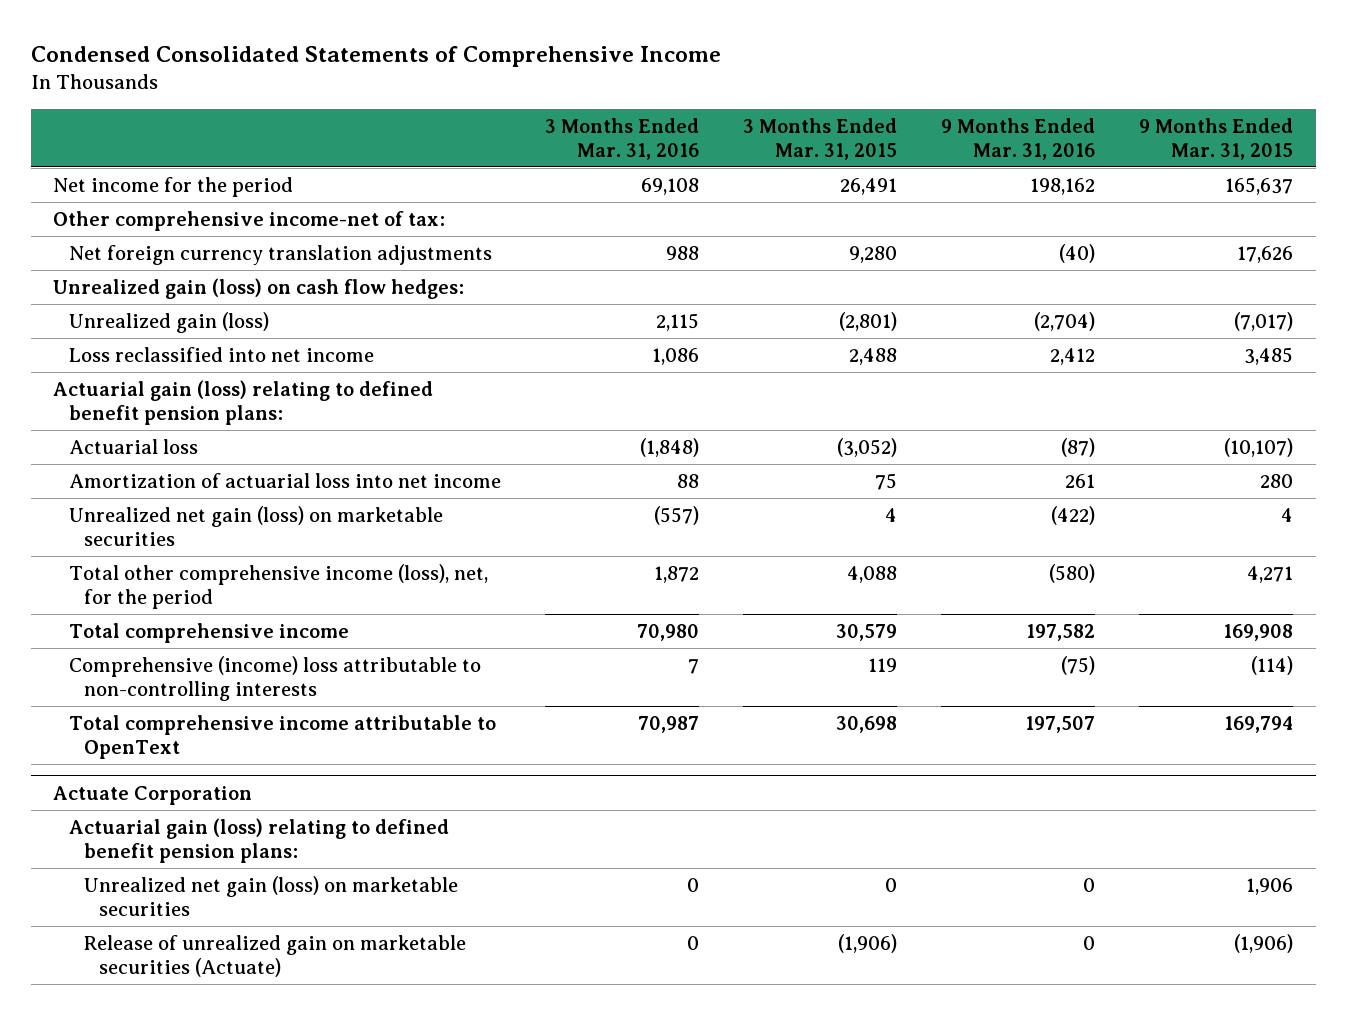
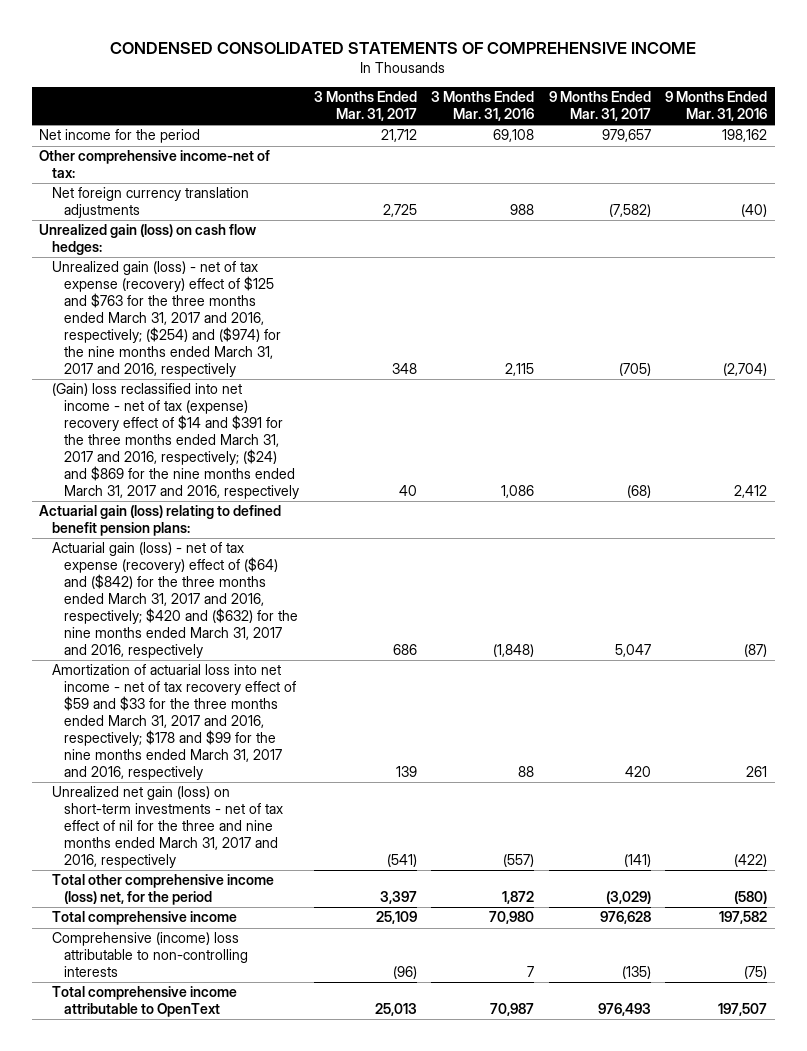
[31,46,722,68] Condensed Consolidated Statements of Comprehensive Income -> [110,41,697,54] CONDENSED CONSOLIDATED STATEMENTS OF COMPREHENSIVE INCOME
[743,117,898,160] 3 Months Ended Mar. 31, 2015 -> none
[1139,117,1294,160] 9 Months Ended Mar. 31, 2015 -> none
none -> [313,91,417,122] 3 Months Ended Mar. 31, 2017
none -> [548,91,651,122] 9 Months Ended Mar. 31, 2017
[68,311,269,333] Unrealized gain (loss) -> [51,261,282,378] Unrealized gain (loss) - net of tax expense (recovery) effect of $125 and $763 for the three months ended March 31, 2017 and 2016, respectively; ($254) and ($974) for the nine months ended March 31, 2017 and 2016, respectively
[68,346,374,362] Loss reclassified into net income -> [51,383,300,500] (Gain) loss reclassified into net income - net of tax (expense) recovery effect of $14 and $391 for the three months ended March 31, 2017 and 2016, respectively; ($24) and $869 for the nine months ended March 31, 2017 and 2016, respectively
[68,438,198,454] Actuarial loss -> [51,542,299,659] Actuarial gain (loss) - net of tax expense (recovery) effect of ($64) and ($842) for the three months ended March 31, 2017 and 2016, respectively; $420 and ($632) for the nine months ended March 31, 2017 and 2016, respectively
[68,472,501,488] Amortization of actuarial loss into net income -> [51,664,297,781] Amortization of actuarial loss into net income - net of tax recovery effect of $59 and $33 for the three months ended March 31, 2017 and 2016, respectively; $178 and $99 for the nine months ended March 31, 2017 and 2016, respectively
[68,505,443,546] Unrealized net gain (loss) on marketable securities -> [51,786,284,869] Unrealized net gain (loss) on short-term investments - net of tax effect of nil for the three and nine months ended March 31, 2017 and 2016, respectively
[68,563,488,609] Total other comprehensive income (loss), net, for the period -> [51,874,274,906] Total other comprehensive income (loss) net, for the period
[53,785,253,805] Actuate Corporation -> none
[68,817,449,863] Actuarial gain (loss) relating to defined benefit pension plans: -> none
[83,875,458,916] Unrealized net gain (loss) on marketable securities -> none
[83,934,466,977] Release of unrealized gain on marketable securities (Actuate) -> none

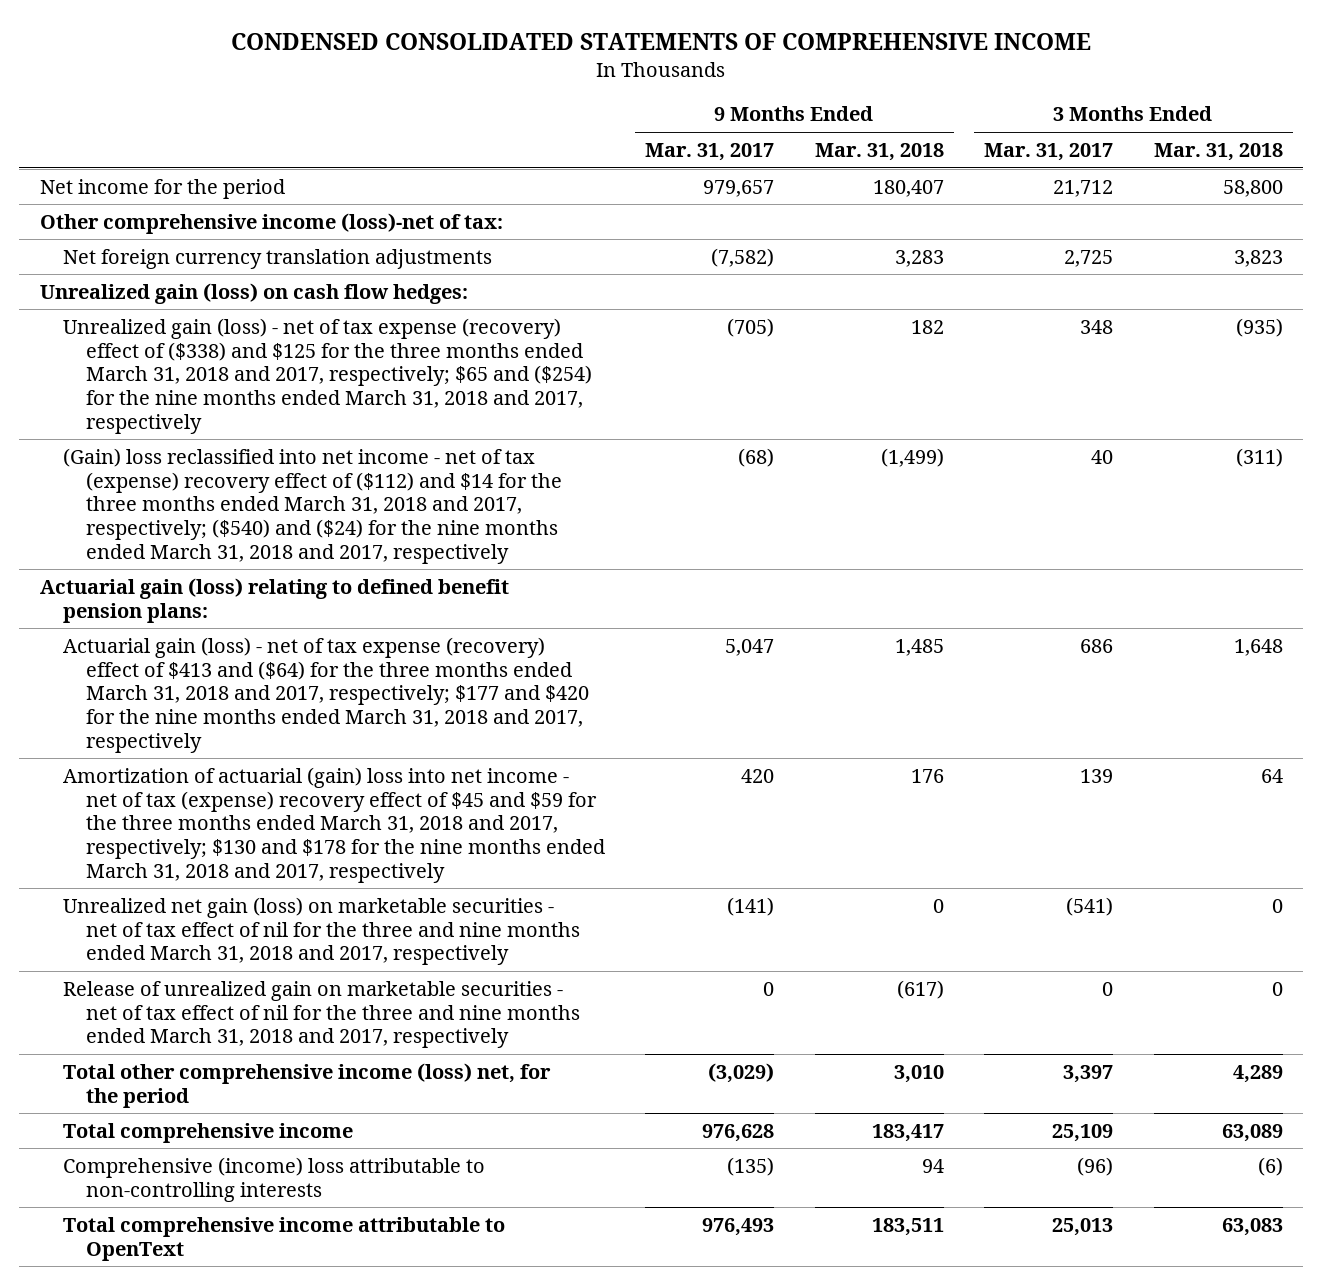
[431,91,535,122] 3 Months Ended Mar. 31, 2016 -> none
[665,91,768,122] 9 Months Ended Mar. 31, 2016 -> none
none -> [814,142,944,161] Mar. 31, 2018
none -> [1153,142,1283,161] Mar. 31, 2018
[39,150,271,179] Other comprehensive income-net of tax: -> [39,212,503,234] Other comprehensive income (loss)-net of tax:
[51,261,282,378] Unrealized gain (loss) - net of tax expense (recovery) effect of $125 and $763 for the three months ended March 31, 2017 and 2016, respectively; ($254) and ($974) for the nine months ended March 31, 2017 and 2016, respectively -> [62,317,592,434] Unrealized gain (loss) - net of tax expense (recovery) effect of ($338) and $125 for the three months ended March 31, 2018 and 2017, respectively; $65 and ($254) for the nine months ended March 31, 2018 and 2017, respectively
[51,383,300,500] (Gain) loss reclassified into net income - net of tax (expense) recovery effect of $14 and $391 for the three months ended March 31, 2017 and 2016, respectively; ($24) and $869 for the nine months ended March 31, 2017 and 2016, respectively -> [62,447,562,564] (Gain) loss reclassified into net income - net of tax (expense) recovery effect of ($112) and $14 for the three months ended March 31, 2018 and 2017, respectively; ($540) and ($24) for the nine months ended March 31, 2018 and 2017, respectively
[51,542,299,659] Actuarial gain (loss) - net of tax expense (recovery) effect of ($64) and ($842) for the three months ended March 31, 2017 and 2016, respectively; $420 and ($632) for the nine months ended March 31, 2017 and 2016, respectively -> [62,636,589,753] Actuarial gain (loss) - net of tax expense (recovery) effect of $413 and ($64) for the three months ended March 31, 2018 and 2017, respectively; $177 and $420 for the nine months ended March 31, 2018 and 2017, respectively
[51,664,297,781] Amortization of actuarial loss into net income - net of tax recovery effect of $59 and $33 for the three months ended March 31, 2017 and 2016, respectively; $178 and $99 for the nine months ended March 31, 2017 and 2016, respectively -> [62,766,605,883] Amortization of actuarial (gain) loss into net income - net of tax (expense) recovery effect of $45 and $59 for the three months ended March 31, 2018 and 2017, respectively; $130 and $178 for the nine months ended March 31, 2018 and 2017, respectively
[51,786,284,869] Unrealized net gain (loss) on short-term investments - net of tax effect of nil for the three and nine months ended March 31, 2017 and 2016, respectively -> [62,896,580,966] Unrealized net gain (loss) on marketable securities - net of tax effect of nil for the three and nine months ended March 31, 2018 and 2017, respectively
none -> [62,980,580,1049] Release of unrealized gain on marketable securities - net of tax effect of nil for the three and nine months ended March 31, 2018 and 2017, respectively

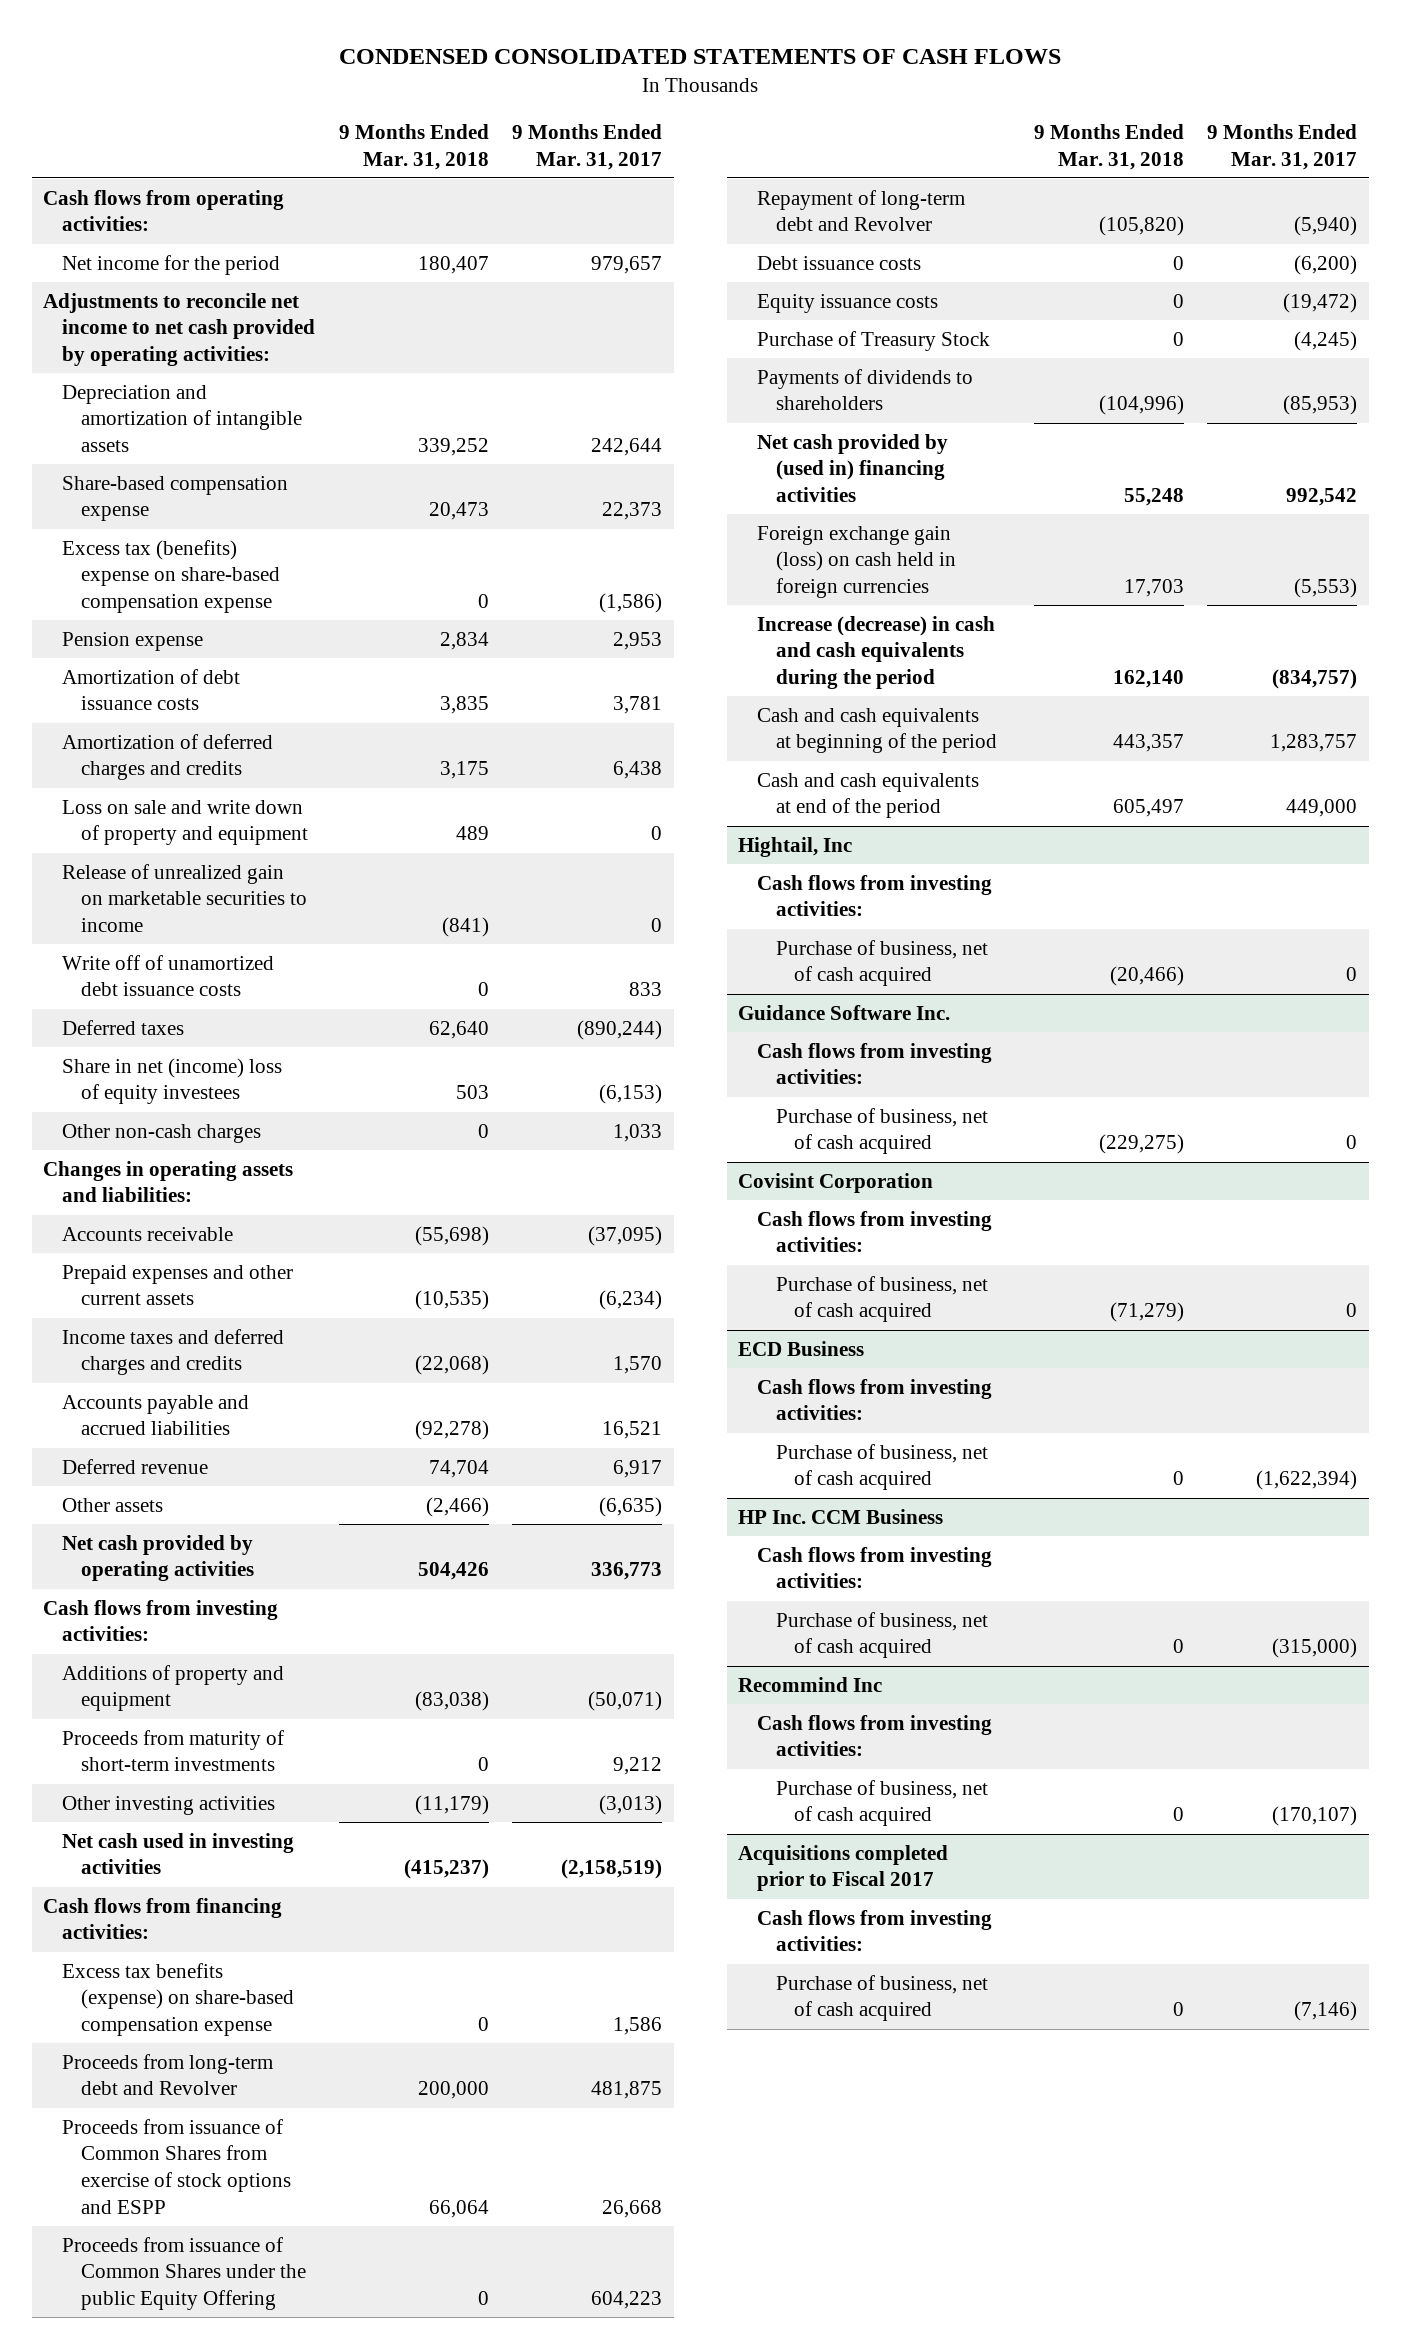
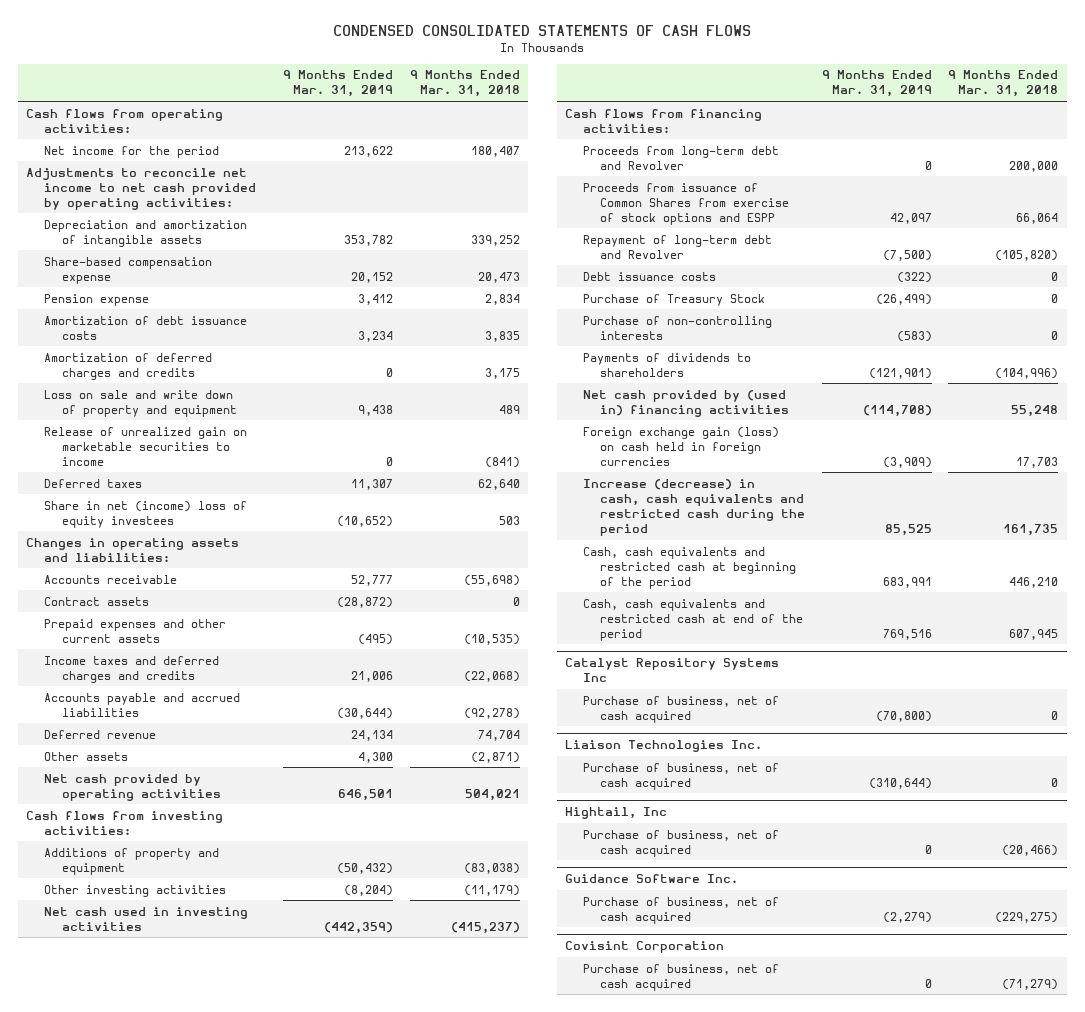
[512,124,663,170] 9 Months Ended Mar. 31, 2017 -> none
none -> [283,70,394,98] 9 Months Ended Mar. 31, 2019
[62,539,280,614] Excess tax (benefits) expense on share-based compensation expense -> none
[62,954,275,997] Write off of unamortized debt issuance costs -> none
[62,1123,262,1143] Other non-cash charges -> none
none -> [44,596,150,606] Contract assets
[425,1496,489,1517] (2,466) -> [470,751,520,763] (2,871)
[417,1562,489,1581] 504,426 -> [464,788,520,801] 504,021
[62,1729,285,1772] Proceeds from maturity of short-term investments -> none
[62,1962,294,2037] Excess tax benefits (expense) on share-based compensation expense -> none
[62,2236,306,2311] Proceeds from issuance of Common Shares under the public Equity Offering -> none
[757,293,939,313] Equity issuance costs -> none
none -> [582,315,772,340] Purchase of non-controlling interests
[757,615,996,690] Increase (decrease) in cash and cash equivalents during the period -> [582,478,806,536] Increase (decrease) in cash, cash equivalents and restricted cash during the period
[1112,670,1184,689] 162,140 -> [1003,523,1059,536] 161,735
[757,707,997,754] Cash and cash equivalents at beginning of the period -> [582,546,797,589] Cash, cash equivalents and restricted cash at beginning of the period
[1112,734,1184,753] 443,357 -> [1009,576,1059,588] 446,210
[757,772,980,819] Cash and cash equivalents at end of the period -> [582,598,804,641] Cash, cash equivalents and restricted cash at end of the period
[1112,799,1184,818] 605,497 -> [1009,628,1059,640] 607,945
none -> [565,658,780,683] Catalyst Repository Systems Inc
none -> [582,695,779,723] Purchase of business, net of cash acquired
none -> [565,740,763,753] Liaison Technologies Inc.
none -> [582,762,779,790] Purchase of business, net of cash acquired
[757,874,993,917] Cash flows from investing activities: -> none
[757,1042,993,1085] Cash flows from investing activities: -> none
[757,1210,993,1253] Cash flows from investing activities: -> none
[738,1340,865,1356] ECD Business -> none
[757,1378,993,1421] Cash flows from investing activities: -> none
[775,1443,988,1491] Purchase of business, net of cash acquired -> none
[738,1508,944,1524] HP Inc. CCM Business -> none
[757,1546,993,1589] Cash flows from investing activities: -> none
[775,1611,988,1659] Purchase of business, net of cash acquired -> none
[738,1676,883,1692] Recommind Inc -> none
[757,1714,993,1757] Cash flows from investing activities: -> none
[775,1779,988,1827] Purchase of business, net of cash acquired -> none
[738,1844,949,1892] Acquisitions completed prior to Fiscal 2017 -> none
[757,1909,993,1952] Cash flows from investing activities: -> none
[775,1974,988,2022] Purchase of business, net of cash acquired -> none

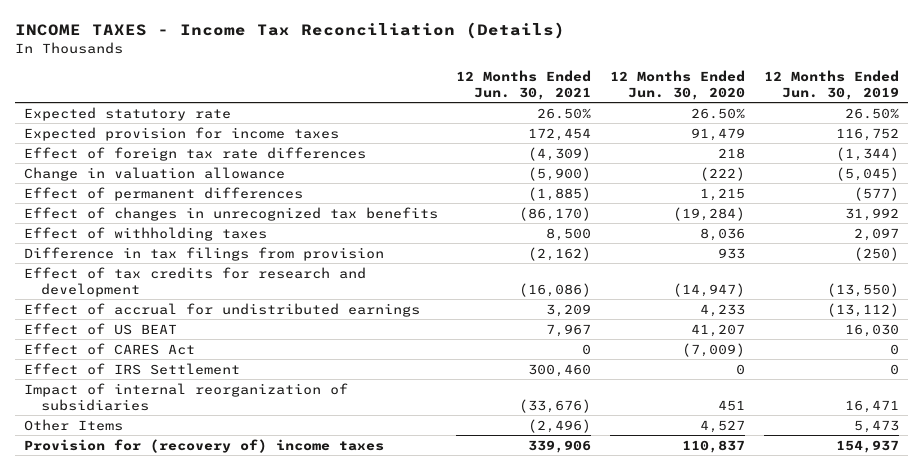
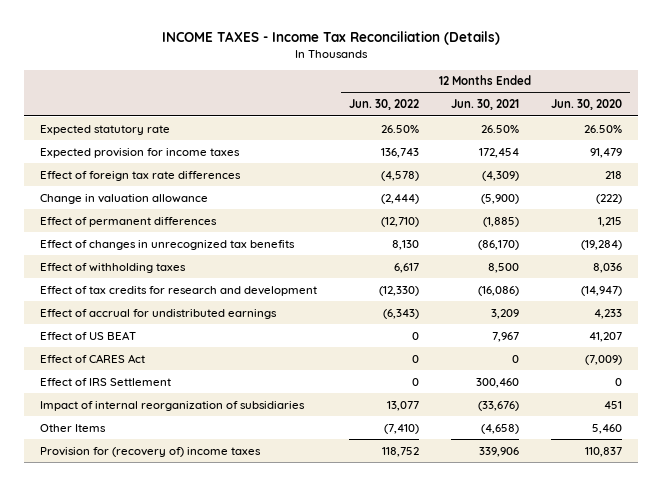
[763,69,899,100] 12 Months Ended Jun. 30, 2019 -> none
none -> [348,99,419,111] Jun. 30, 2022
[23,246,384,261] Difference in tax filings from provision -> none
[528,418,592,433] (2,496) -> [480,423,519,434] (4,658)
[700,419,746,433] 4,527 -> [591,423,622,434] 5,460

